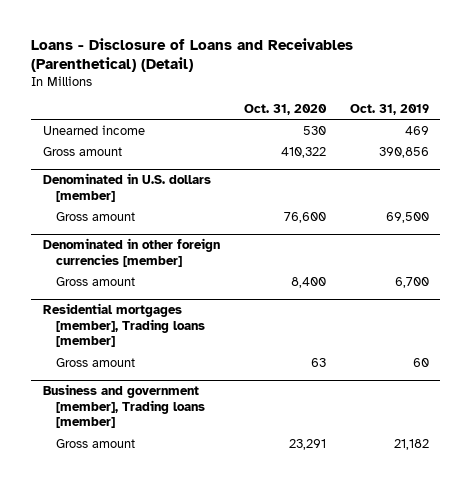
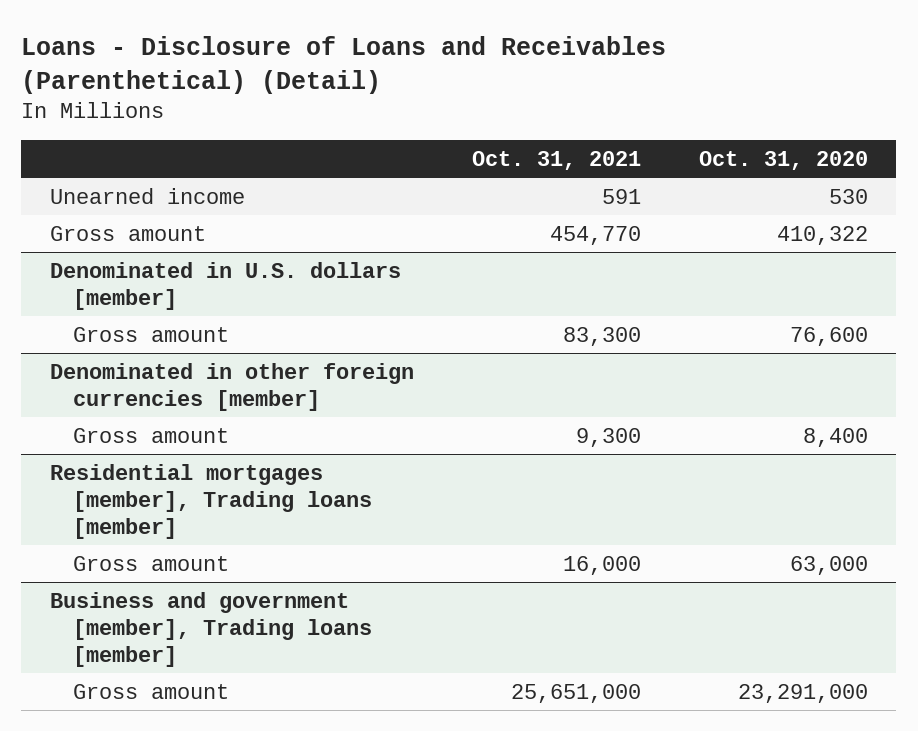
[349,104,429,116] Oct. 31, 2019 -> none
none -> [471,150,641,170] Oct. 31, 2021
[310,357,326,367] 63 -> [789,555,868,575] 63,000
[288,438,326,450] 23,291 -> [737,683,868,703] 23,291,000

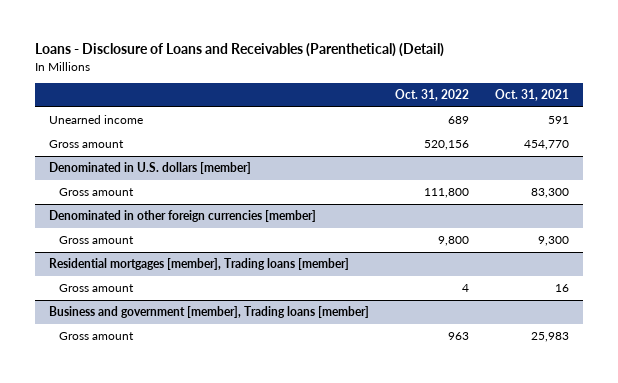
[698,150,868,170] Oct. 31, 2020 -> none
none -> [395,89,470,102] Oct. 31, 2022
[562,555,641,575] 16,000 -> [555,284,570,293] 16
[510,683,641,703] 25,651,000 -> [531,332,570,343] 25,983

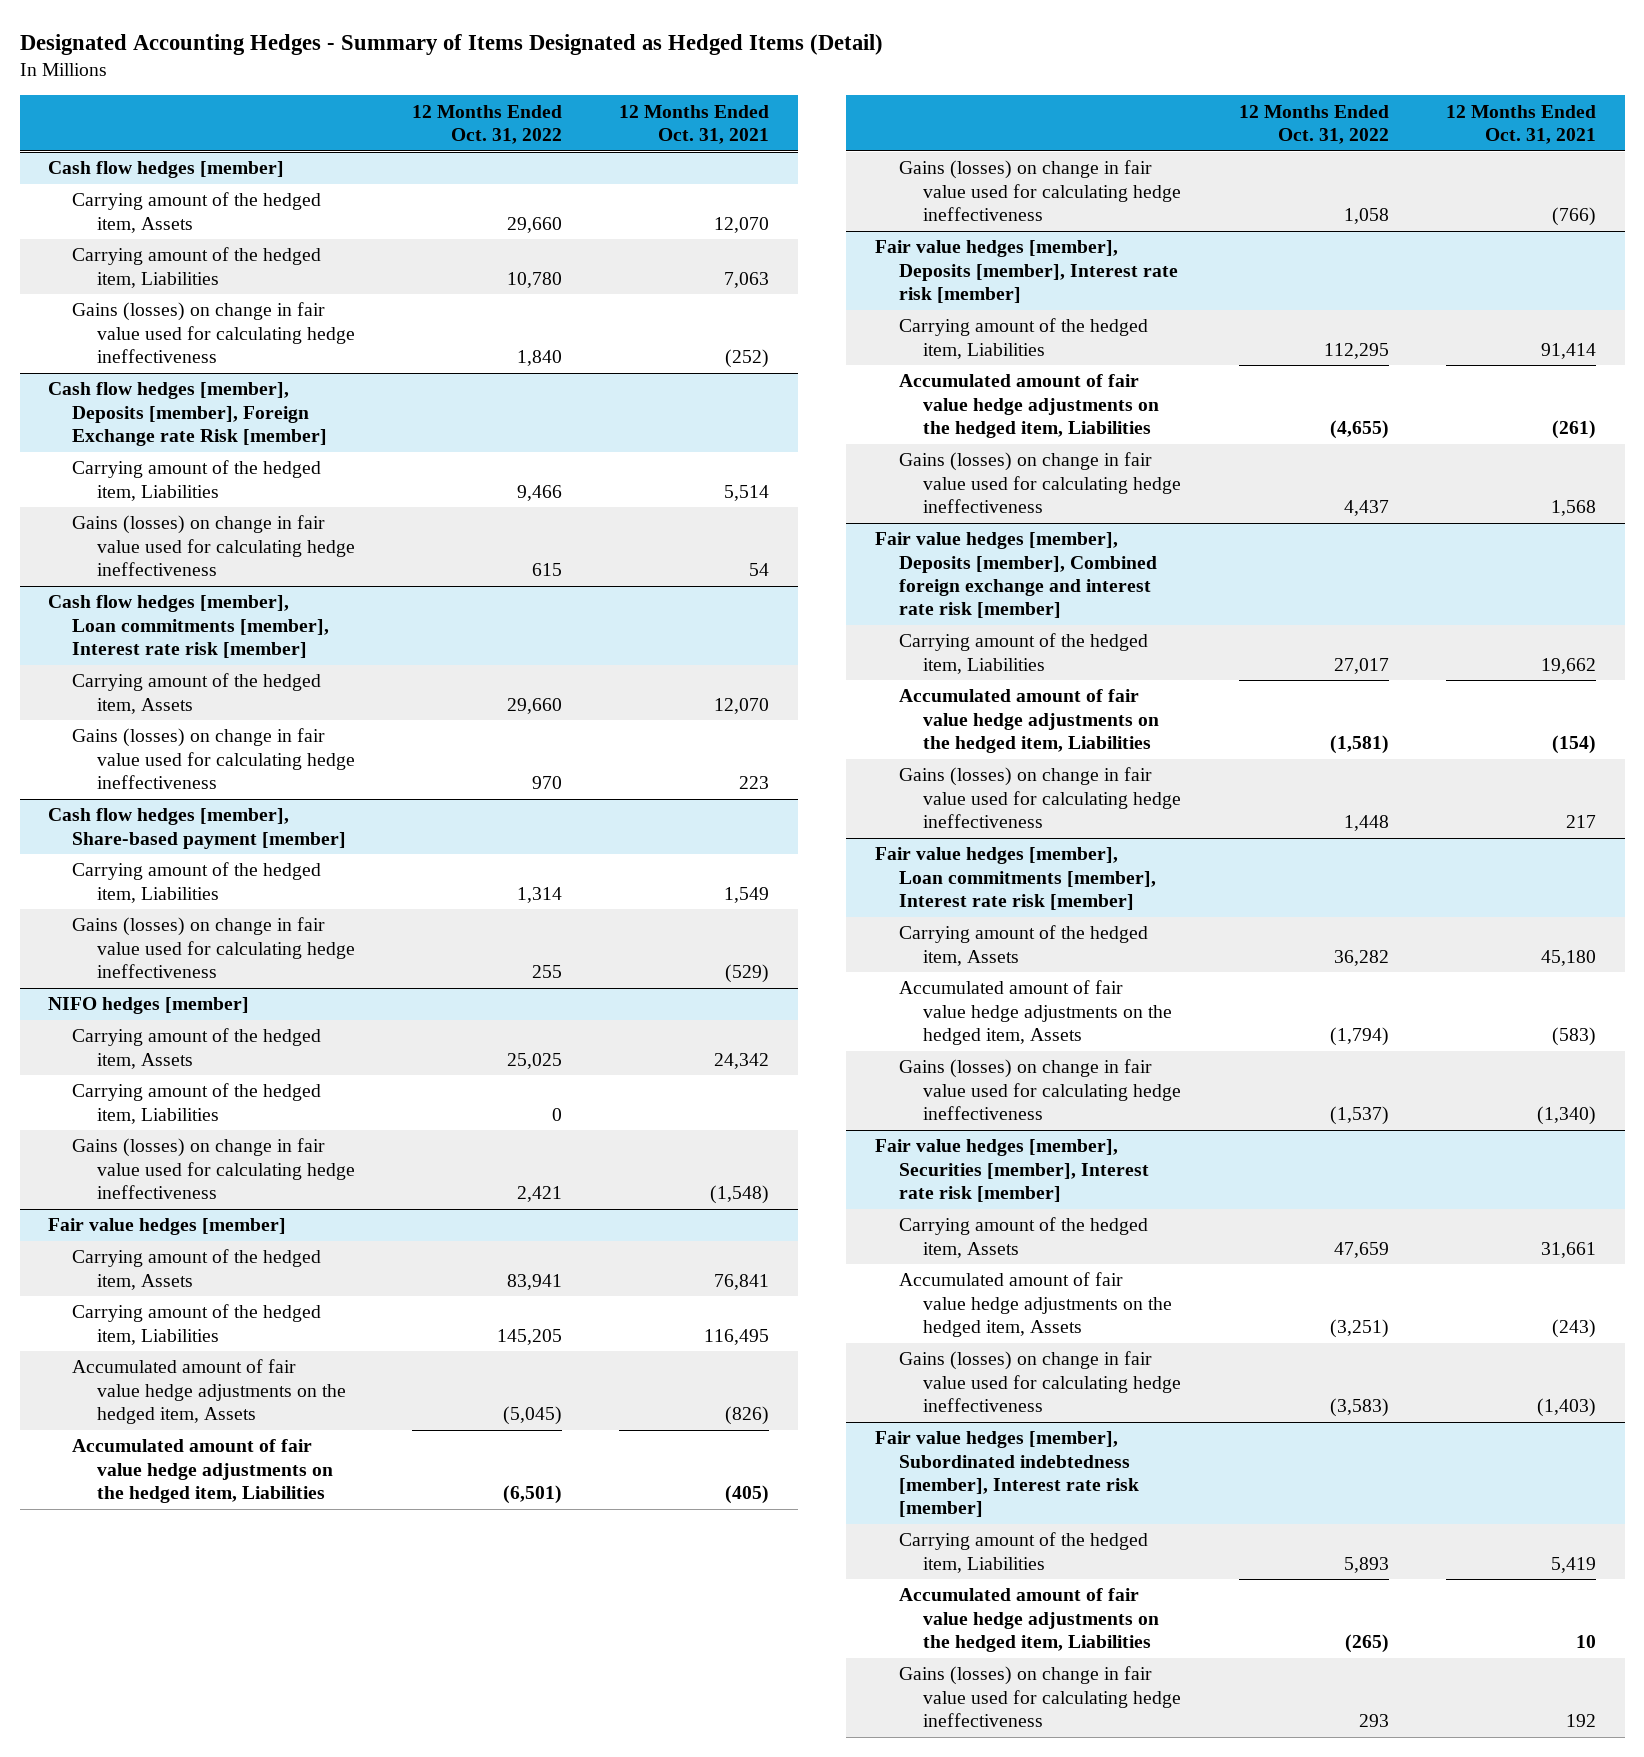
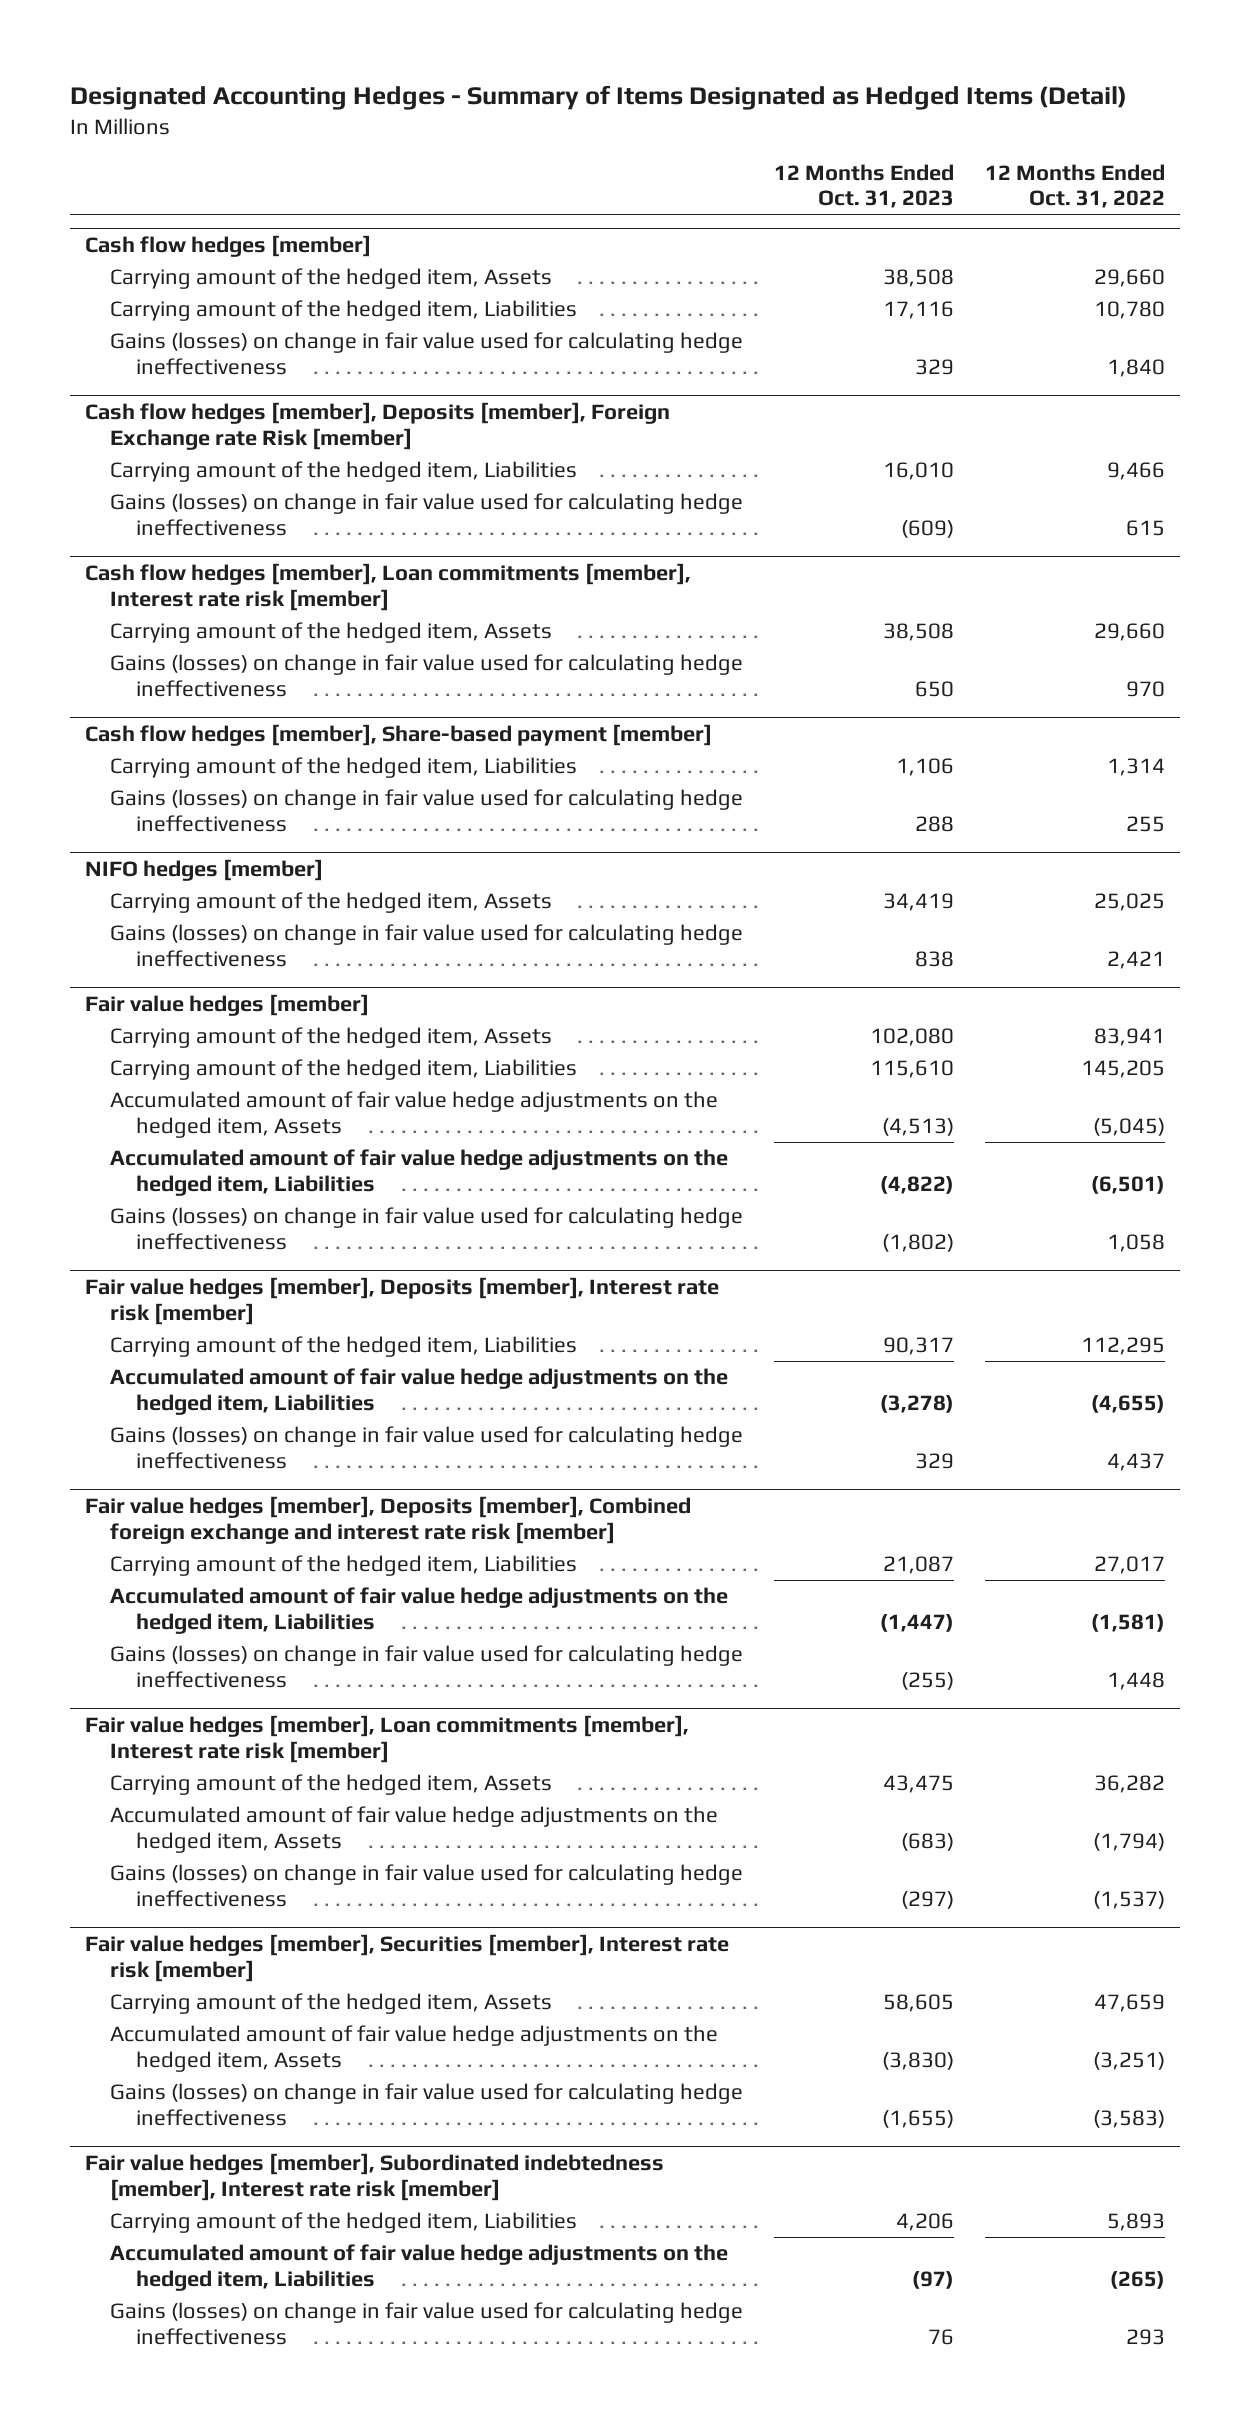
[619,104,770,144] 12 Months Ended Oct. 31, 2021 -> none
none -> [773,163,954,209] 12 Months Ended Oct. 31, 2023
[72,1083,322,1124] Carrying amount of the hedged item, Liabilities -> none

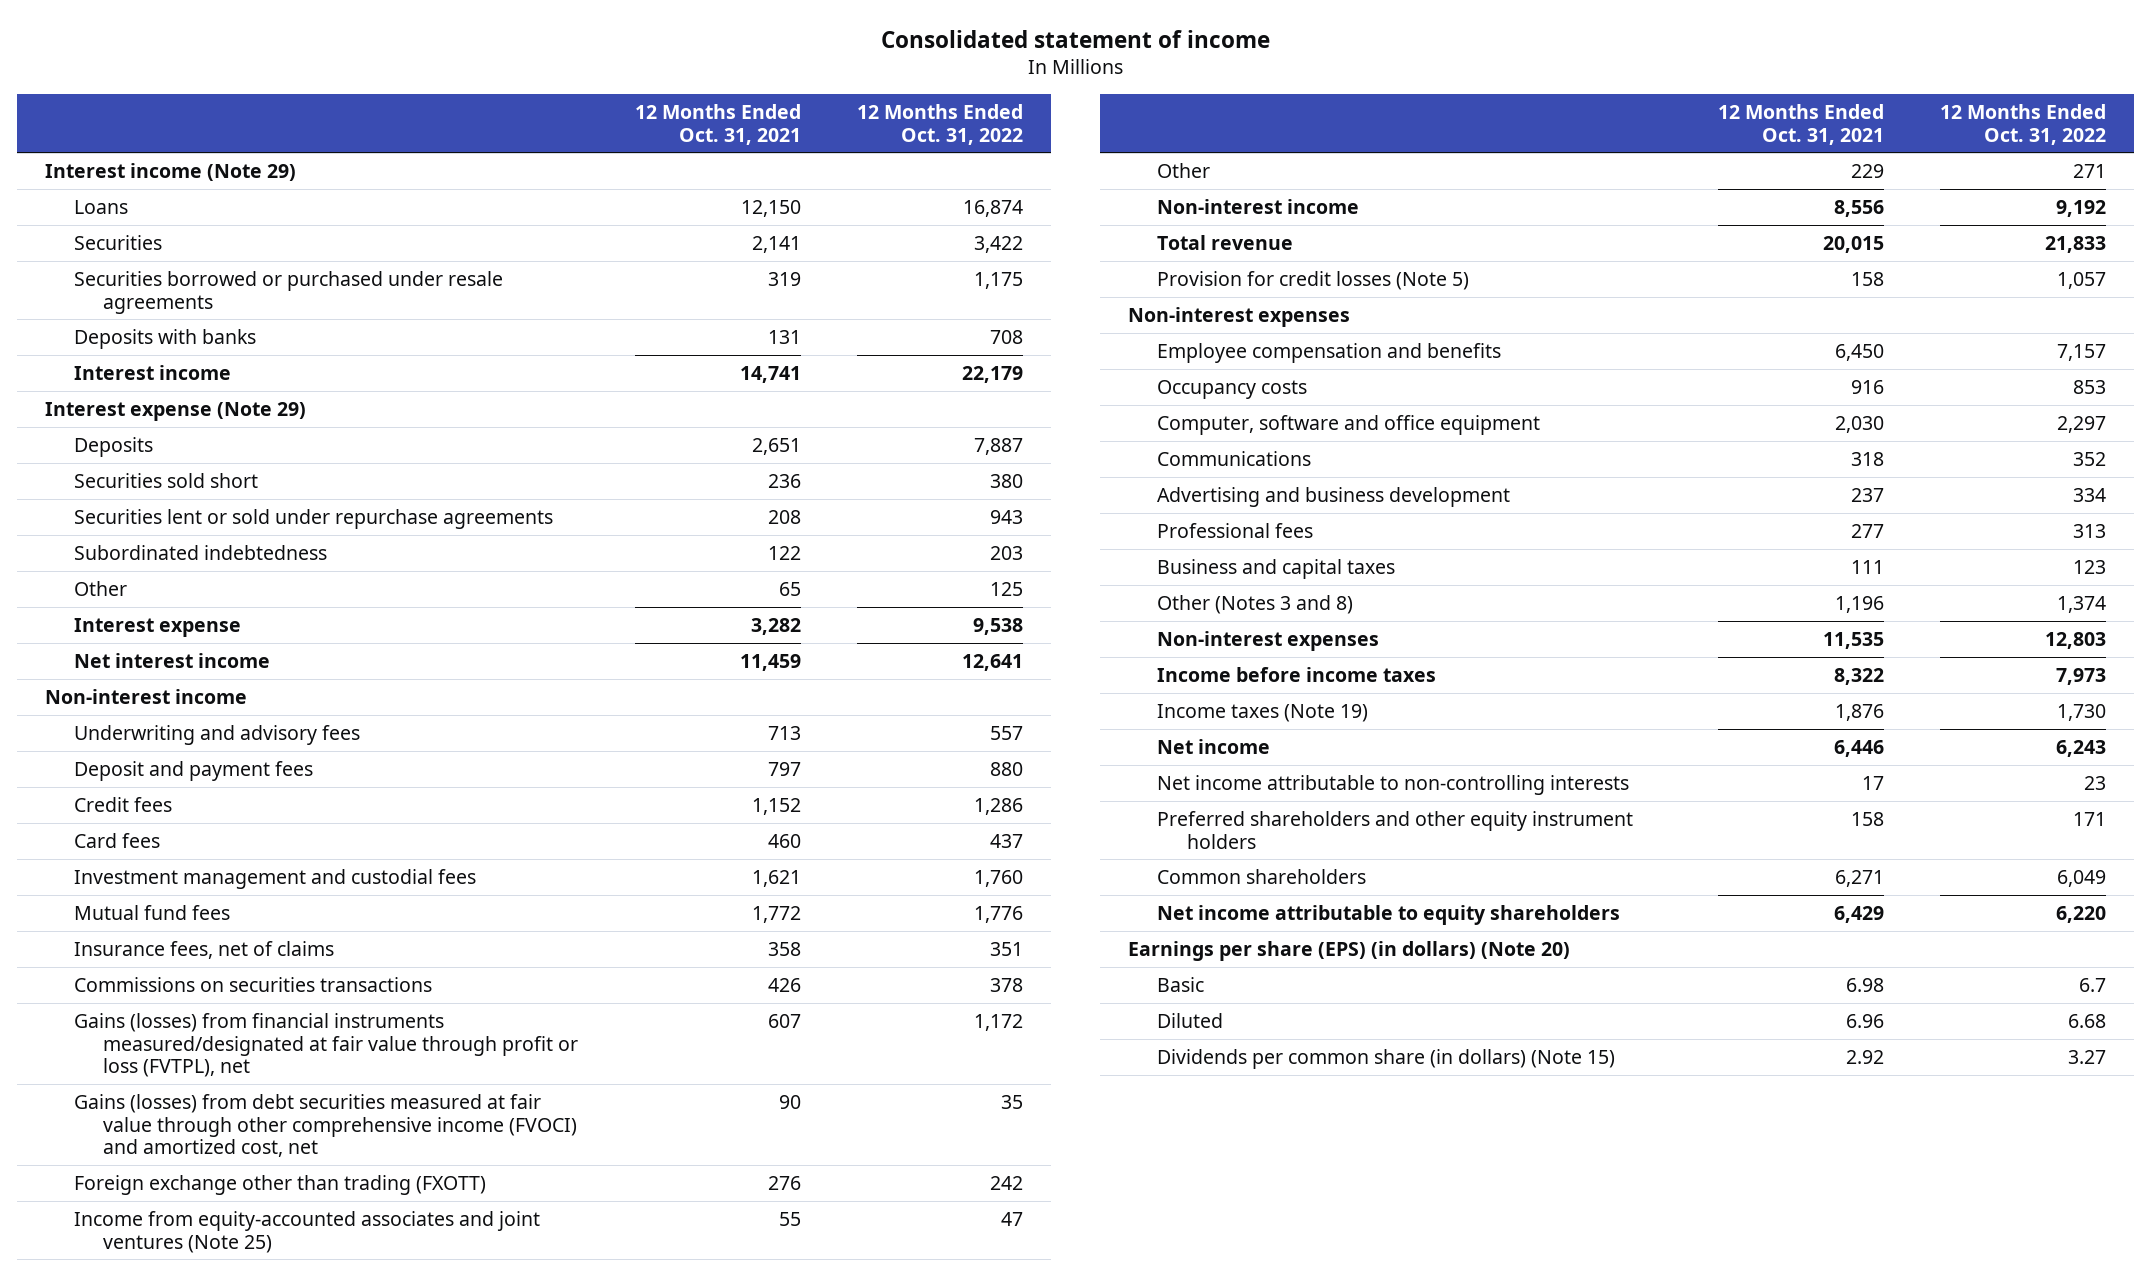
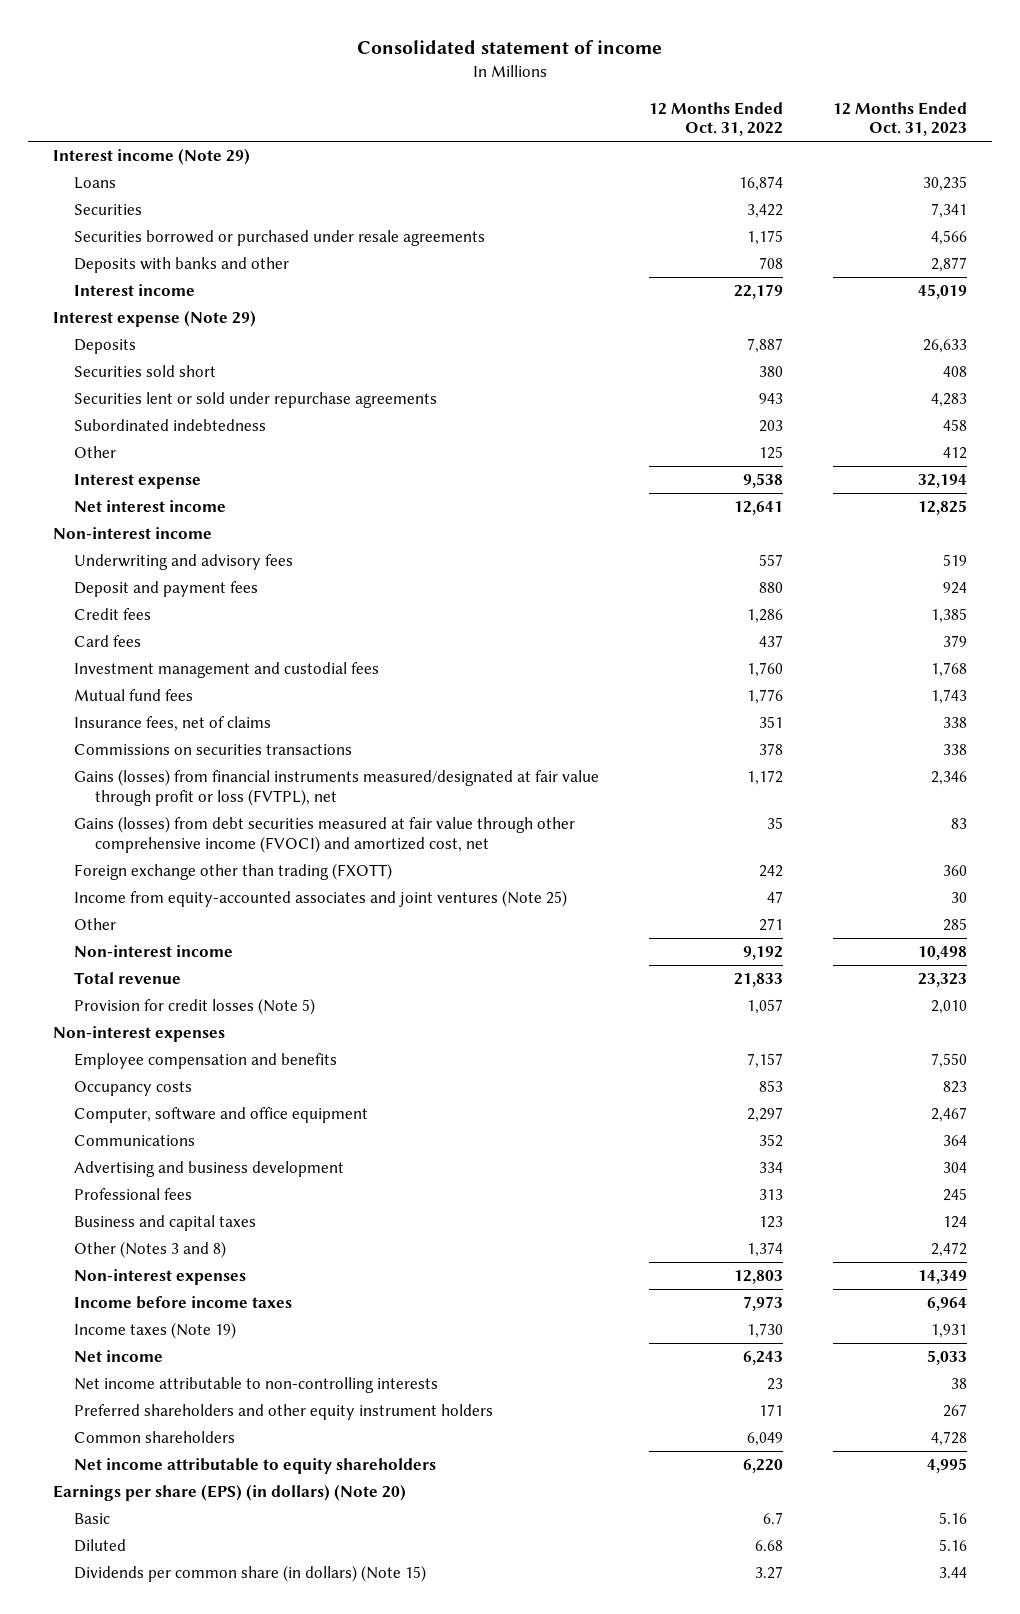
[634,103,801,145] 12 Months Ended Oct. 31, 2021 -> none
none -> [833,101,968,137] 12 Months Ended Oct. 31, 2023
[74,328,257,349] Deposits with banks -> [74,257,290,274] Deposits with banks and other

